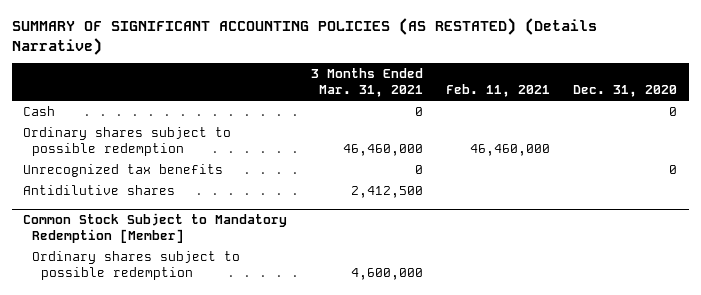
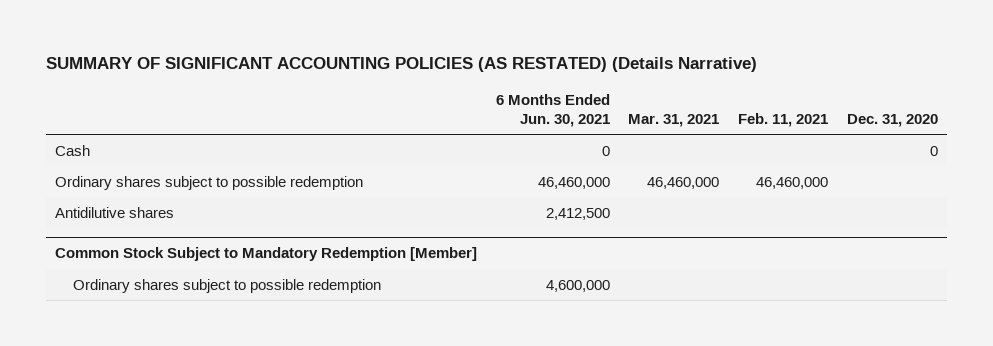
[310,68,423,98] 3 Months Ended Mar. 31, 2021 -> none
none -> [495,93,610,128] 6 Months Ended Jun. 30, 2021
none -> [628,114,720,128] Mar. 31, 2021
[23,163,224,177] Unrecognized tax benefits -> none

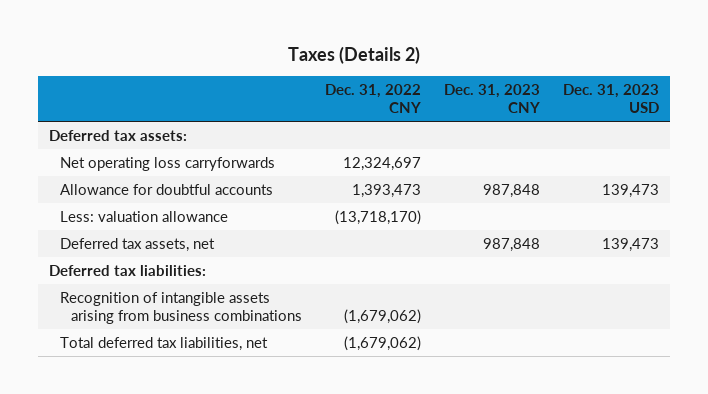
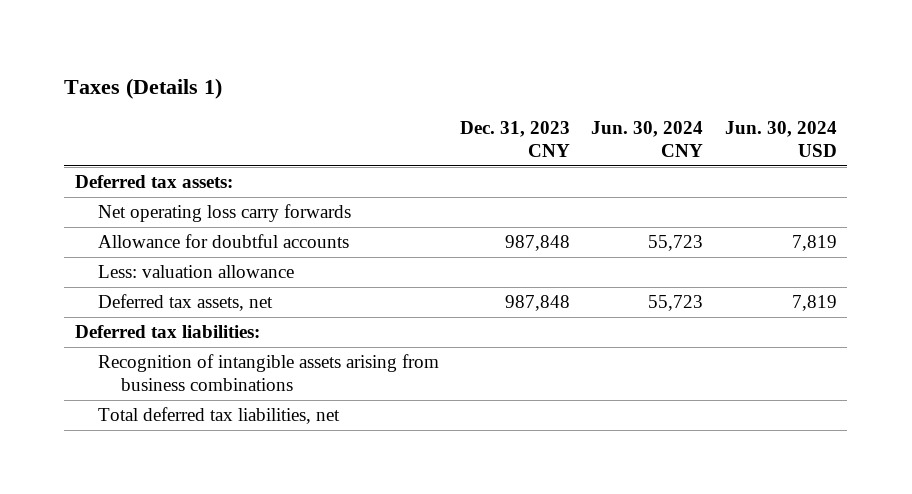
[287,46,420,65] Taxes (Details 2) -> [64,77,223,99] Taxes (Details 1)
[325,84,422,114] Dec. 31, 2022 CNY -> none
[562,84,659,114] Dec. 31, 2023 USD -> none
none -> [591,121,704,157] Jun. 30, 2024 CNY
none -> [724,121,837,157] Jun. 30, 2024 USD
[60,156,276,171] Net operating loss carryforwards -> [98,204,352,223] Net operating loss carry forwards

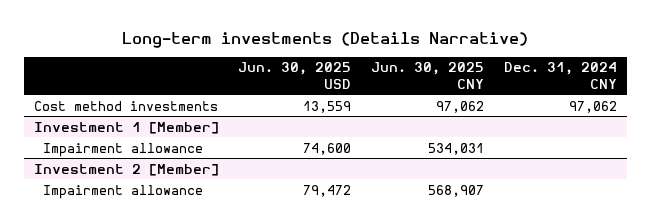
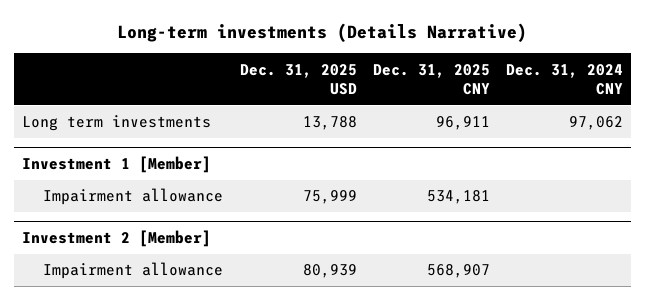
[238,62,352,89] Jun. 30, 2025 USD -> none
[371,62,485,89] Jun. 30, 2025 CNY -> none
none -> [239,63,357,96] Dec. 31, 2025 USD
none -> [372,63,490,96] Dec. 31, 2025 CNY
[33,100,218,111] Cost method investments -> [22,115,212,132] Long term investments

